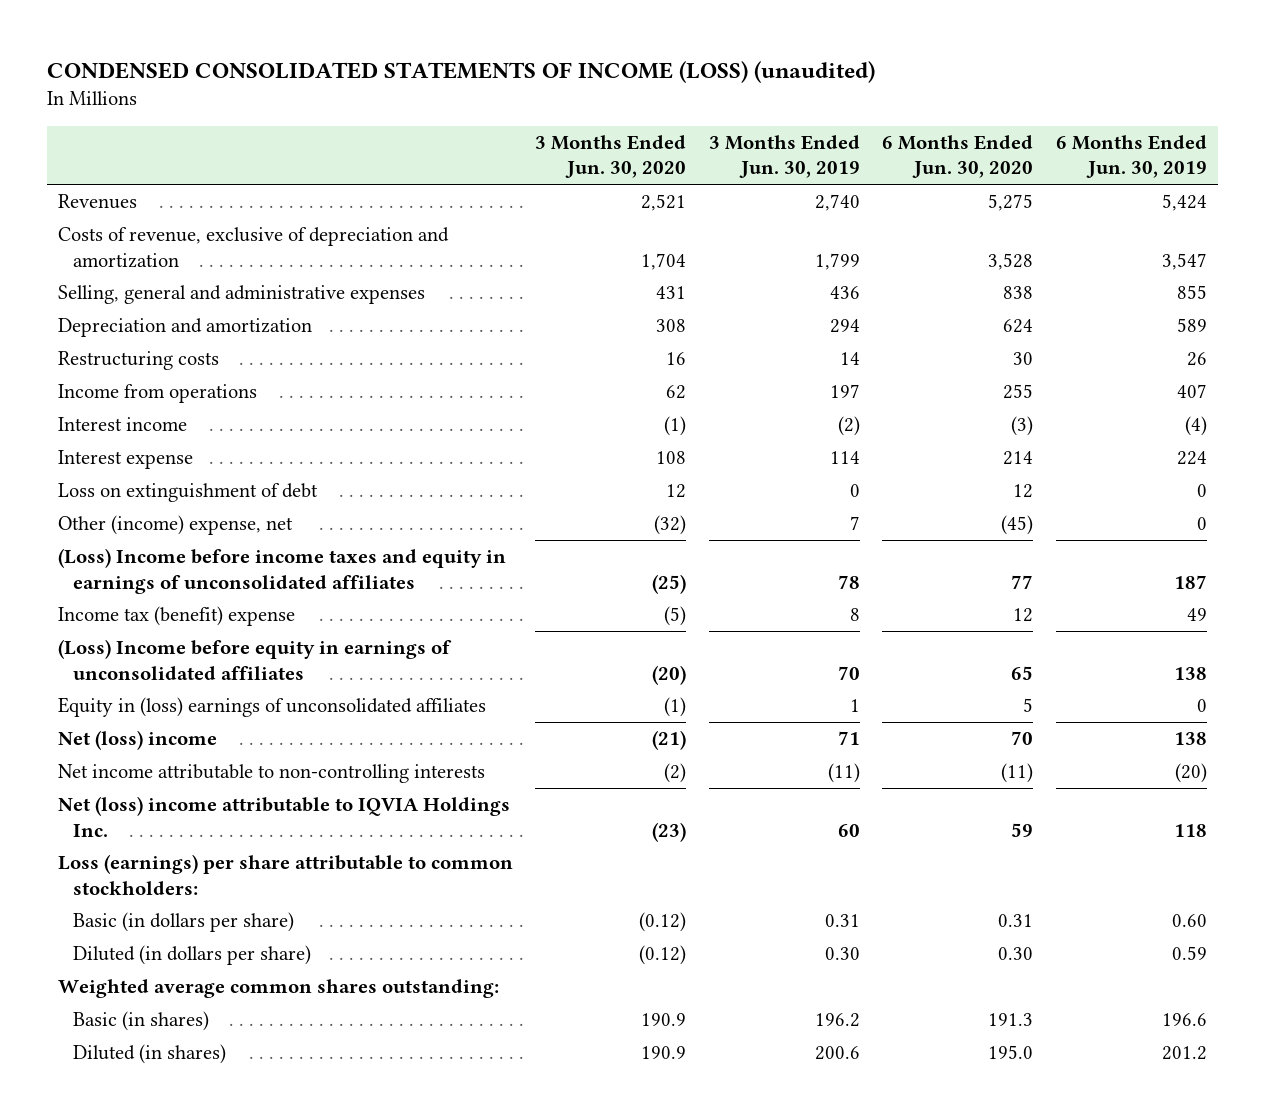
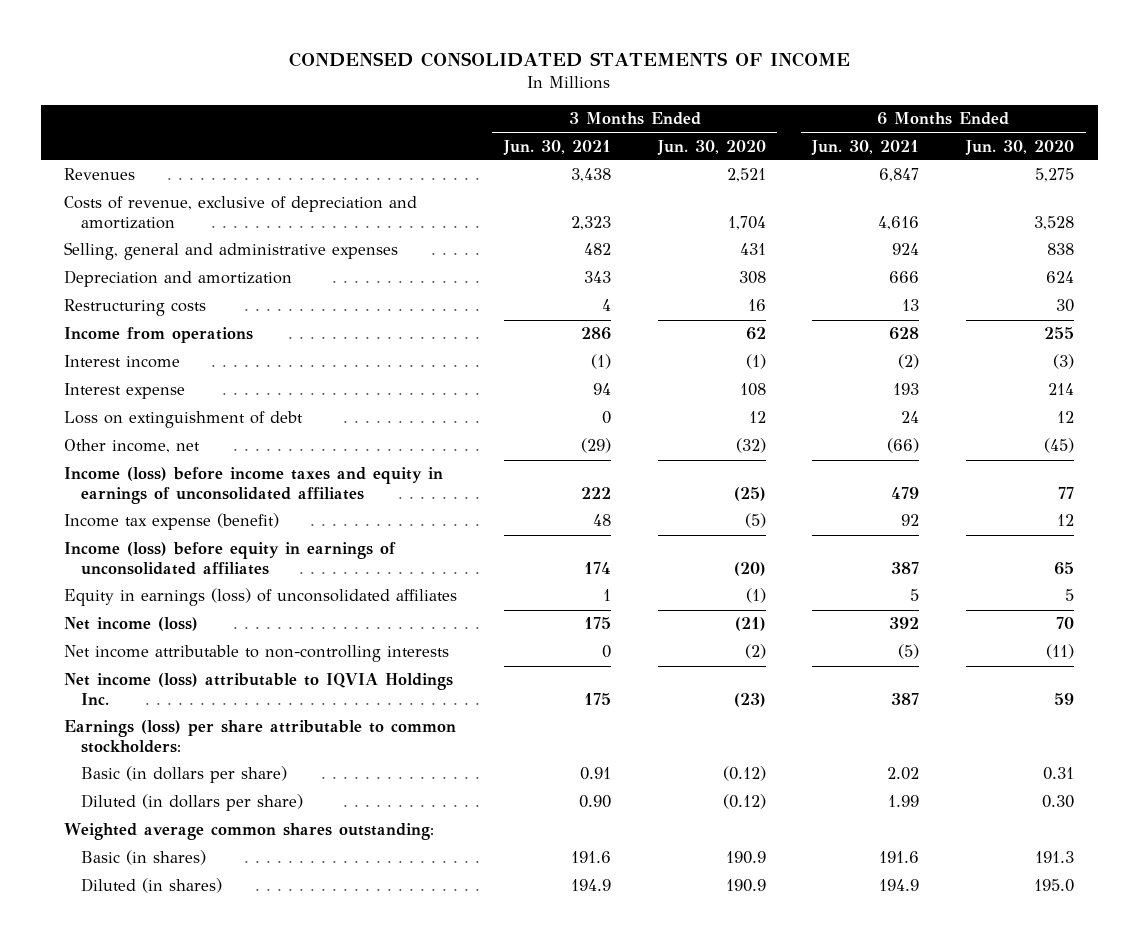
[46,61,875,84] CONDENSED CONSOLIDATED STATEMENTS OF INCOME (LOSS) (unaudited) -> [289,52,851,68] CONDENSED CONSOLIDATED STATEMENTS OF INCOME
[708,134,860,179] 3 Months Ended Jun. 30, 2019 -> none
[1055,134,1207,179] 6 Months Ended Jun. 30, 2019 -> none
none -> [502,139,611,155] Jun. 30, 2021
none -> [811,139,920,155] Jun. 30, 2021
[57,515,293,536] Other (income) expense, net -> [64,439,201,454] Other income, net
[57,548,506,594] (Loss) Income before income taxes and equity in earnings of unconsolidated affiliates -> [64,467,444,504] Income (loss) before income taxes and equity in earnings of unconsolidated affiliates
[57,606,295,627] Income tax (benefit) expense -> [64,513,280,531] Income tax expense (benefit)
[57,639,452,680] (Loss) Income before equity in earnings of unconsolidated affiliates -> [64,542,397,575] Income (loss) before equity in earnings of unconsolidated affiliates
[57,697,486,718] Equity in (loss) earnings of unconsolidated affiliates -> [64,588,458,607] Equity in earnings (loss) of unconsolidated affiliates
[57,730,217,751] Net (loss) income -> [64,617,199,632] Net income (loss)
[57,796,510,837] Net (loss) income attributable to IQVIA Holdings Inc. -> [64,673,454,705] Net income (loss) attributable to IQVIA Holdings Inc.
[57,854,513,895] Loss (earnings) per share attributable to common stockholders: -> [64,720,457,753] Earnings (loss) per share attributable to common stockholders:

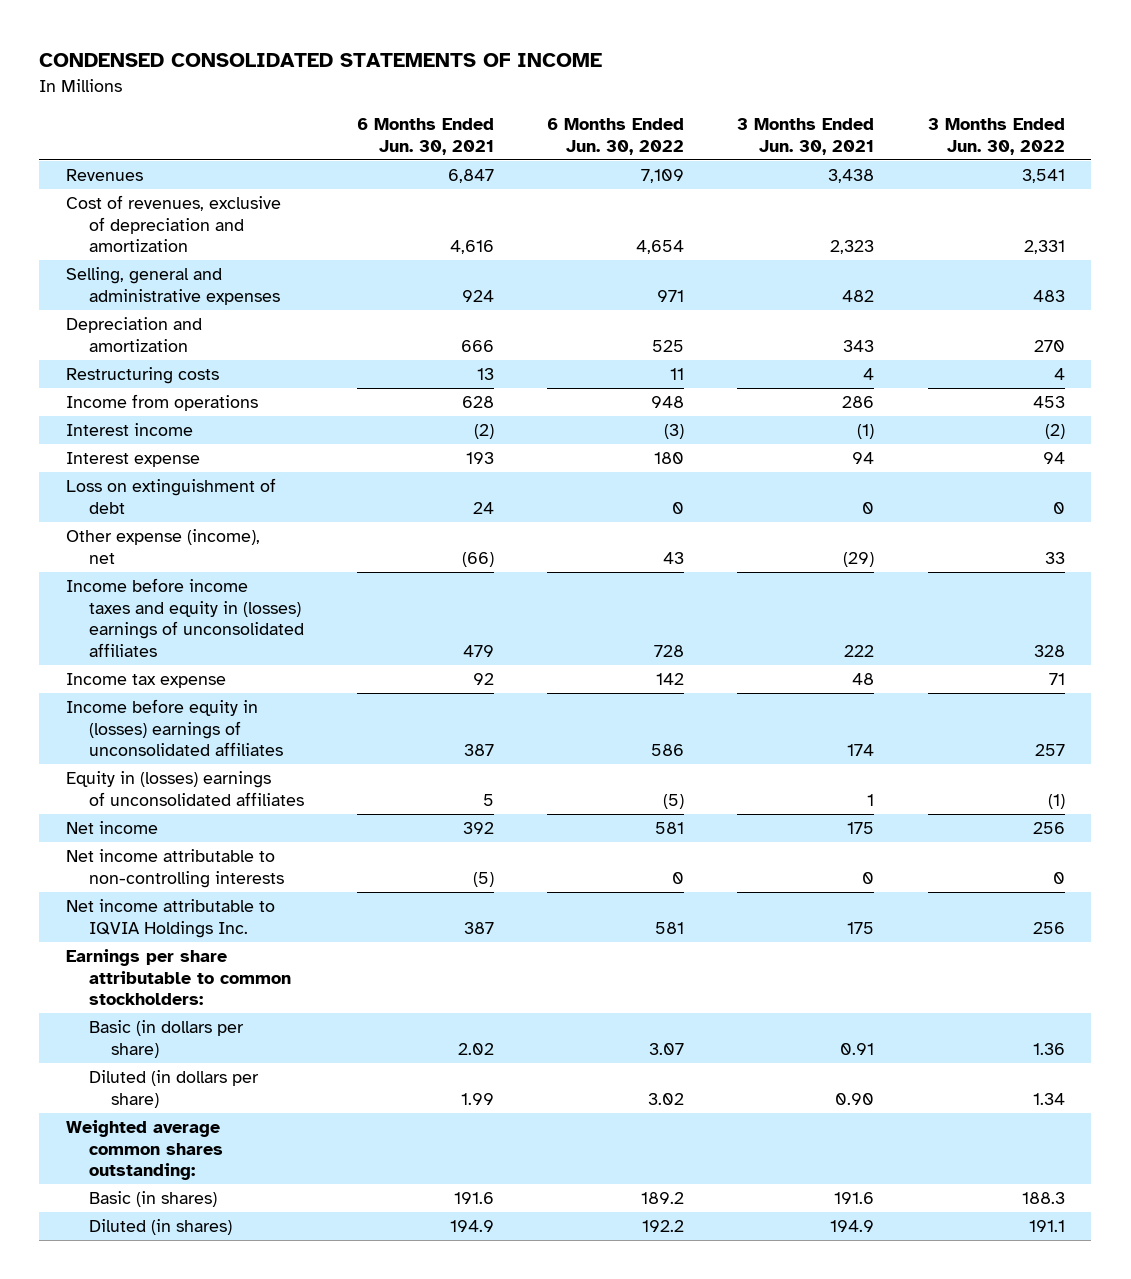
[656,139,766,155] Jun. 30, 2020 -> none
[965,139,1075,155] Jun. 30, 2020 -> none
none -> [547,118,685,155] 6 Months Ended Jun. 30, 2022
none -> [927,118,1065,155] 3 Months Ended Jun. 30, 2022
[64,196,418,229] Costs of revenue, exclusive of depreciation and amortization -> [65,195,281,253] Cost of revenues, exclusive of depreciation and amortization
[64,439,201,454] Other income, net -> [65,529,260,564] Other expense (income), net
[64,467,444,504] Income (loss) before income taxes and equity in earnings of unconsolidated affiliates -> [65,578,304,657] Income before income taxes and equity in (losses) earnings of unconsolidated affiliates
[64,513,280,531] Income tax expense (benefit) -> [65,673,226,689] Income tax expense
[64,542,397,575] Income (loss) before equity in earnings of unconsolidated affiliates -> [65,699,283,757] Income before equity in (losses) earnings of unconsolidated affiliates
[64,588,458,607] Equity in earnings (loss) of unconsolidated affiliates -> [65,771,304,806] Equity in (losses) earnings of unconsolidated affiliates
[64,617,199,632] Net income (loss) -> [65,821,158,835] Net income
[64,673,454,705] Net income (loss) attributable to IQVIA Holdings Inc. -> [65,899,275,938] Net income attributable to IQVIA Holdings Inc.
[64,720,457,753] Earnings (loss) per share attributable to common stockholders: -> [65,949,291,1006] Earnings per share attributable to common stockholders:

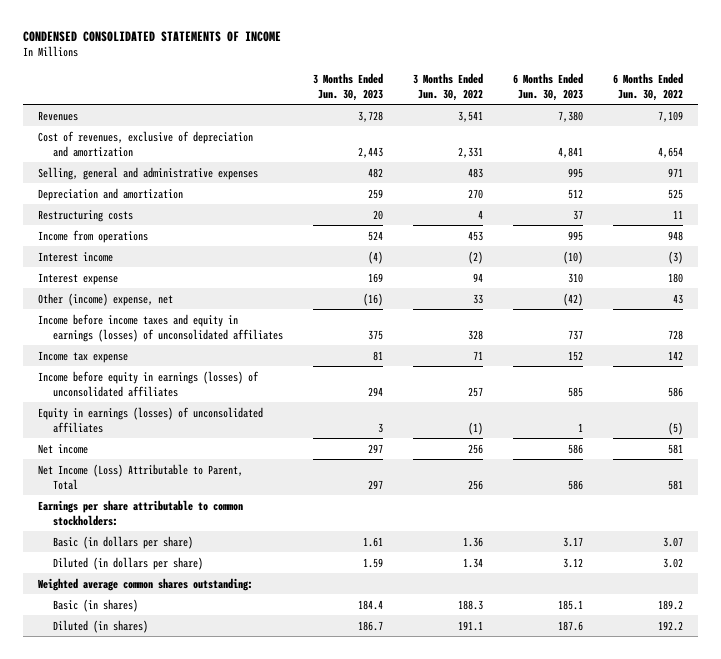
[356,118,494,155] 6 Months Ended Jun. 30, 2021 -> none
[737,118,875,155] 3 Months Ended Jun. 30, 2021 -> none
none -> [312,72,383,101] 3 Months Ended Jun. 30, 2023
none -> [512,72,583,101] 6 Months Ended Jun. 30, 2023
[65,478,276,514] Loss on extinguishment of debt -> none
[65,529,260,564] Other expense (income), net -> [37,292,173,306] Other (income) expense, net
[65,578,304,657] Income before income taxes and equity in (losses) earnings of unconsolidated affiliates -> [37,313,283,342] Income before income taxes and equity in earnings (losses) of unconsolidated affiliates
[65,699,283,757] Income before equity in (losses) earnings of unconsolidated affiliates -> [37,370,259,397] Income before equity in earnings (losses) of unconsolidated affiliates
[65,771,304,806] Equity in (losses) earnings of unconsolidated affiliates -> [37,406,263,433] Equity in earnings (losses) of unconsolidated affiliates
[65,849,284,888] Net income attributable to non-controlling interests -> none
[65,899,275,938] Net income attributable to IQVIA Holdings Inc. -> [37,463,243,490] Net Income (Loss) Attributable to Parent, Total

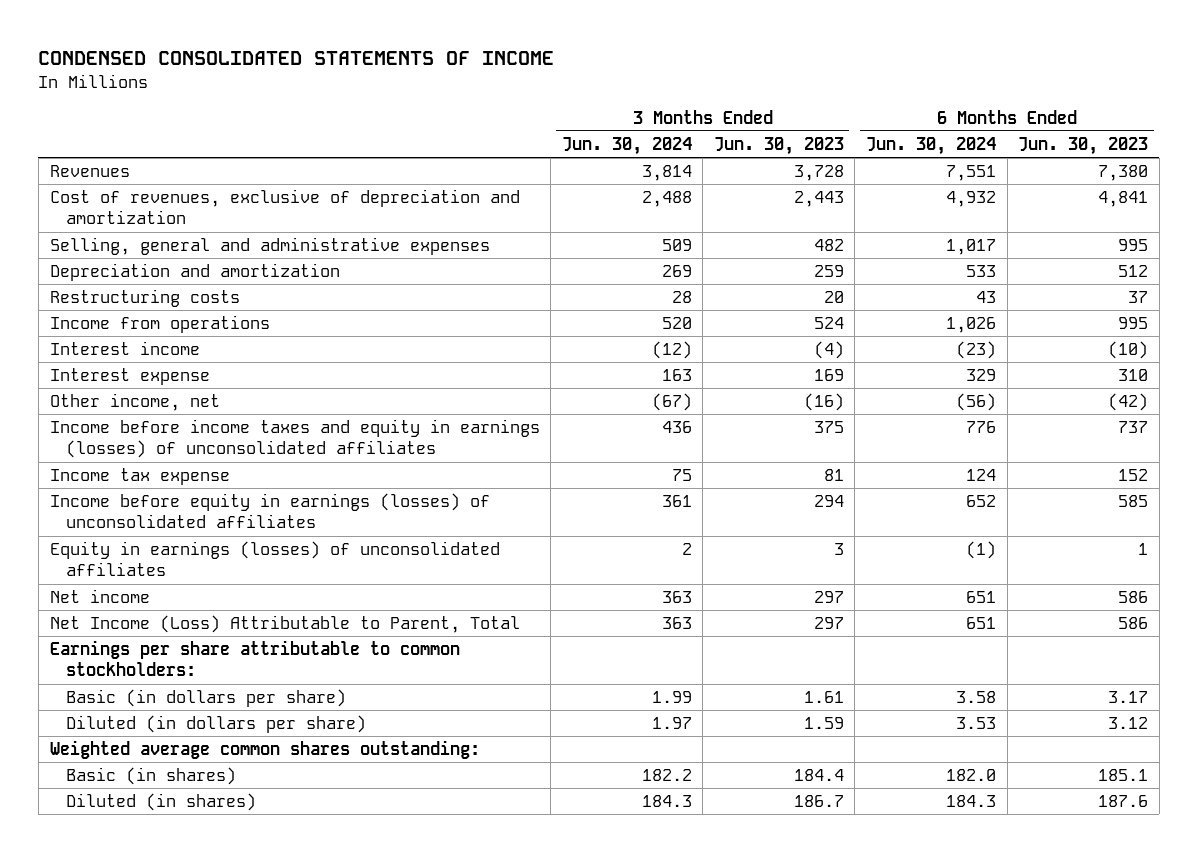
[412,72,483,101] 3 Months Ended Jun. 30, 2022 -> none
[612,72,683,101] 6 Months Ended Jun. 30, 2022 -> none
none -> [561,136,692,155] Jun. 30, 2024
none -> [865,136,996,155] Jun. 30, 2024
[37,292,173,306] Other (income) expense, net -> [49,393,220,412] Other income, net

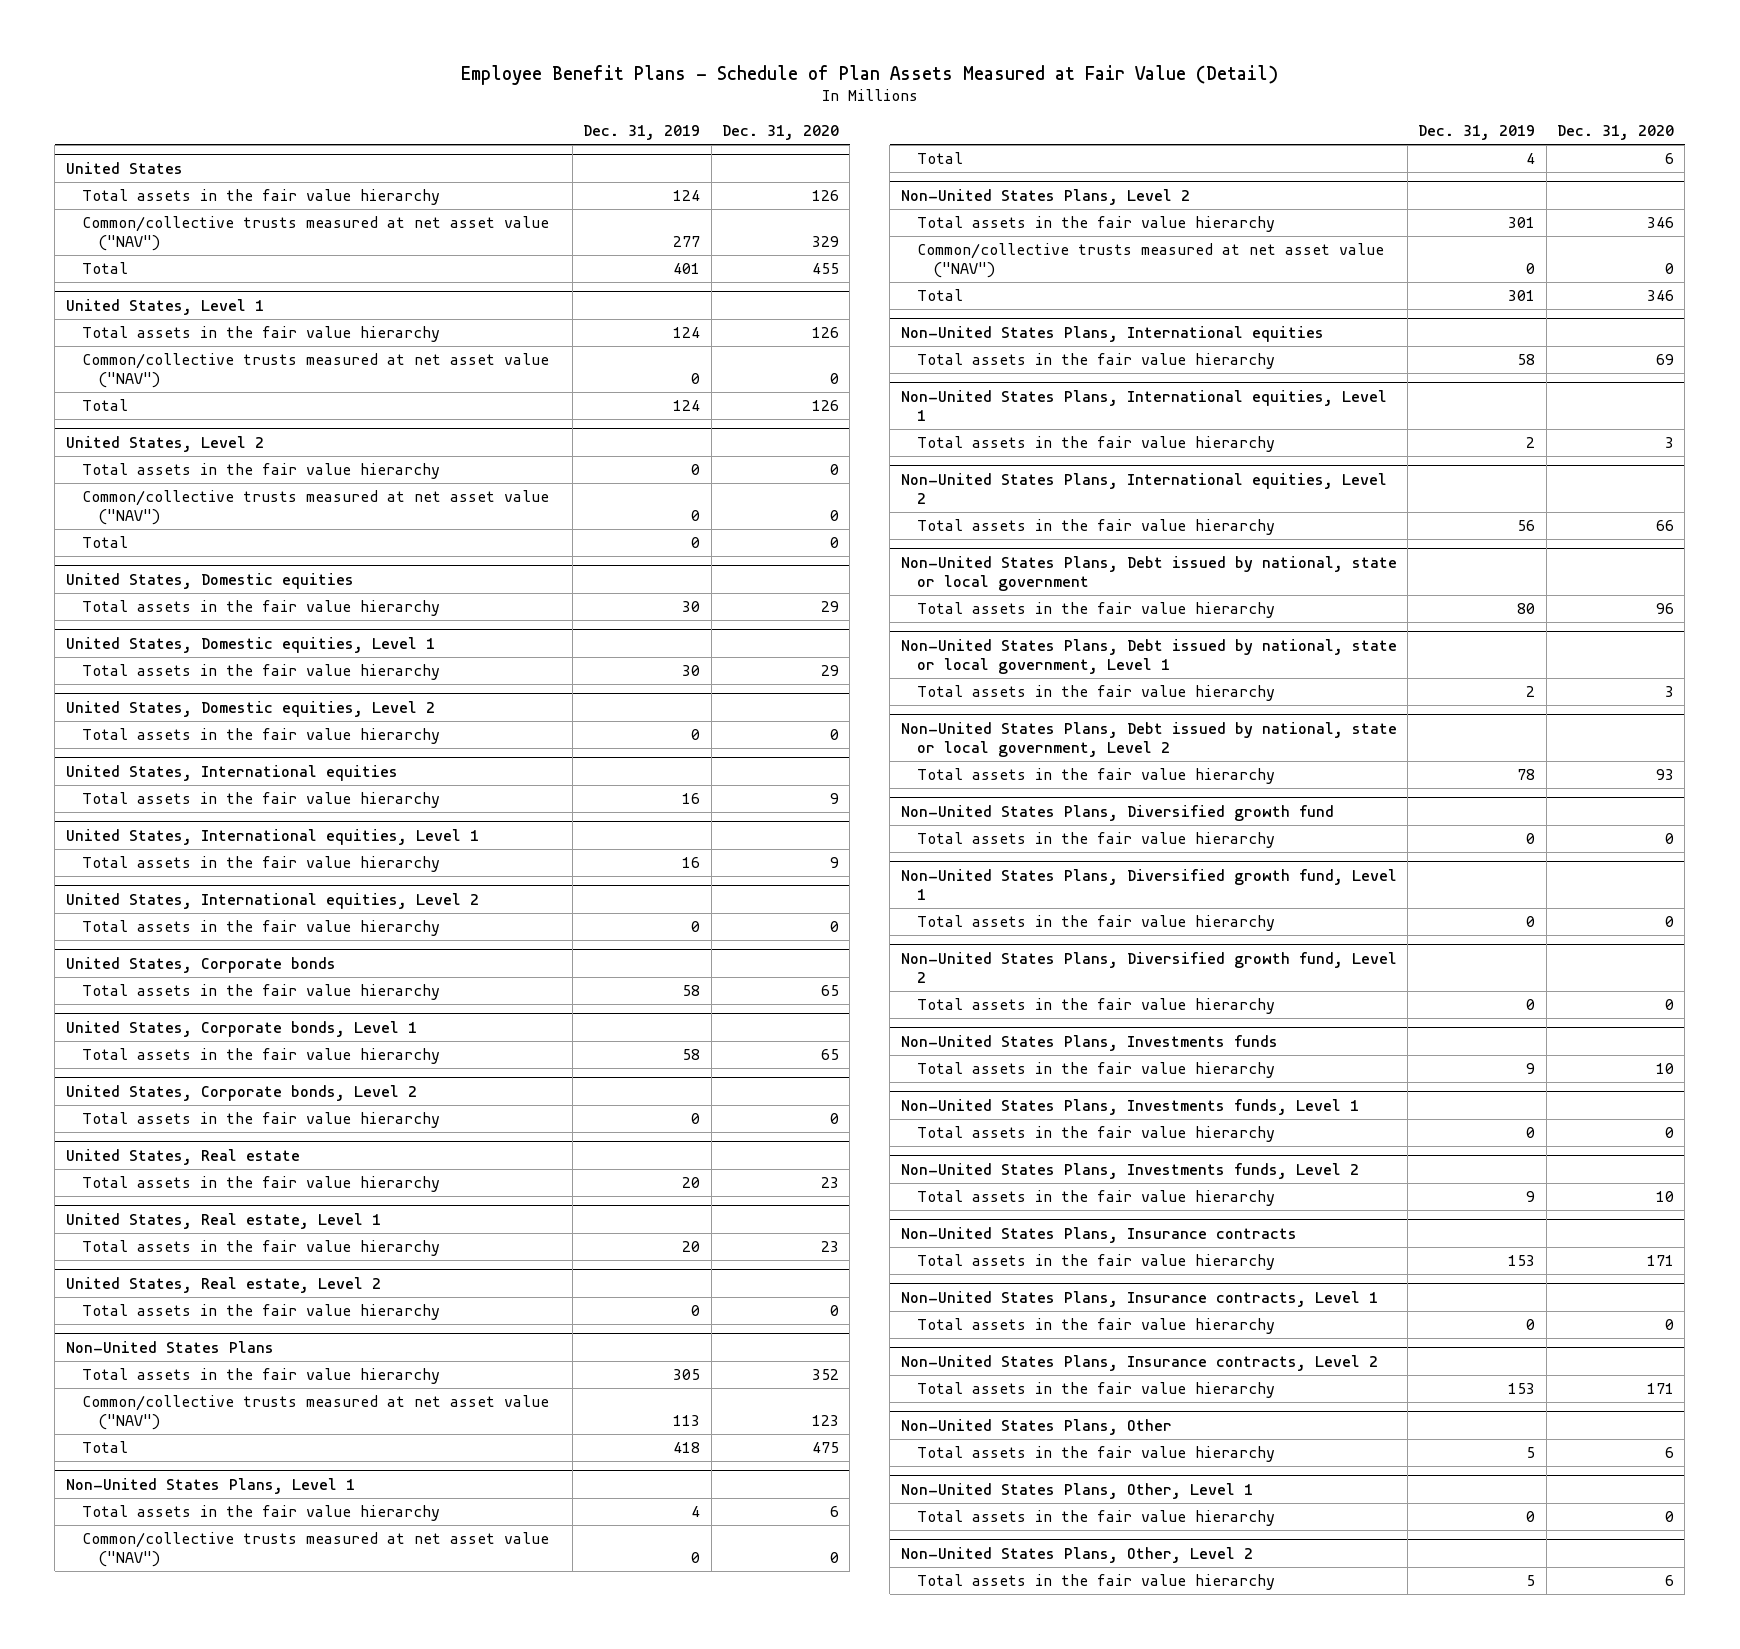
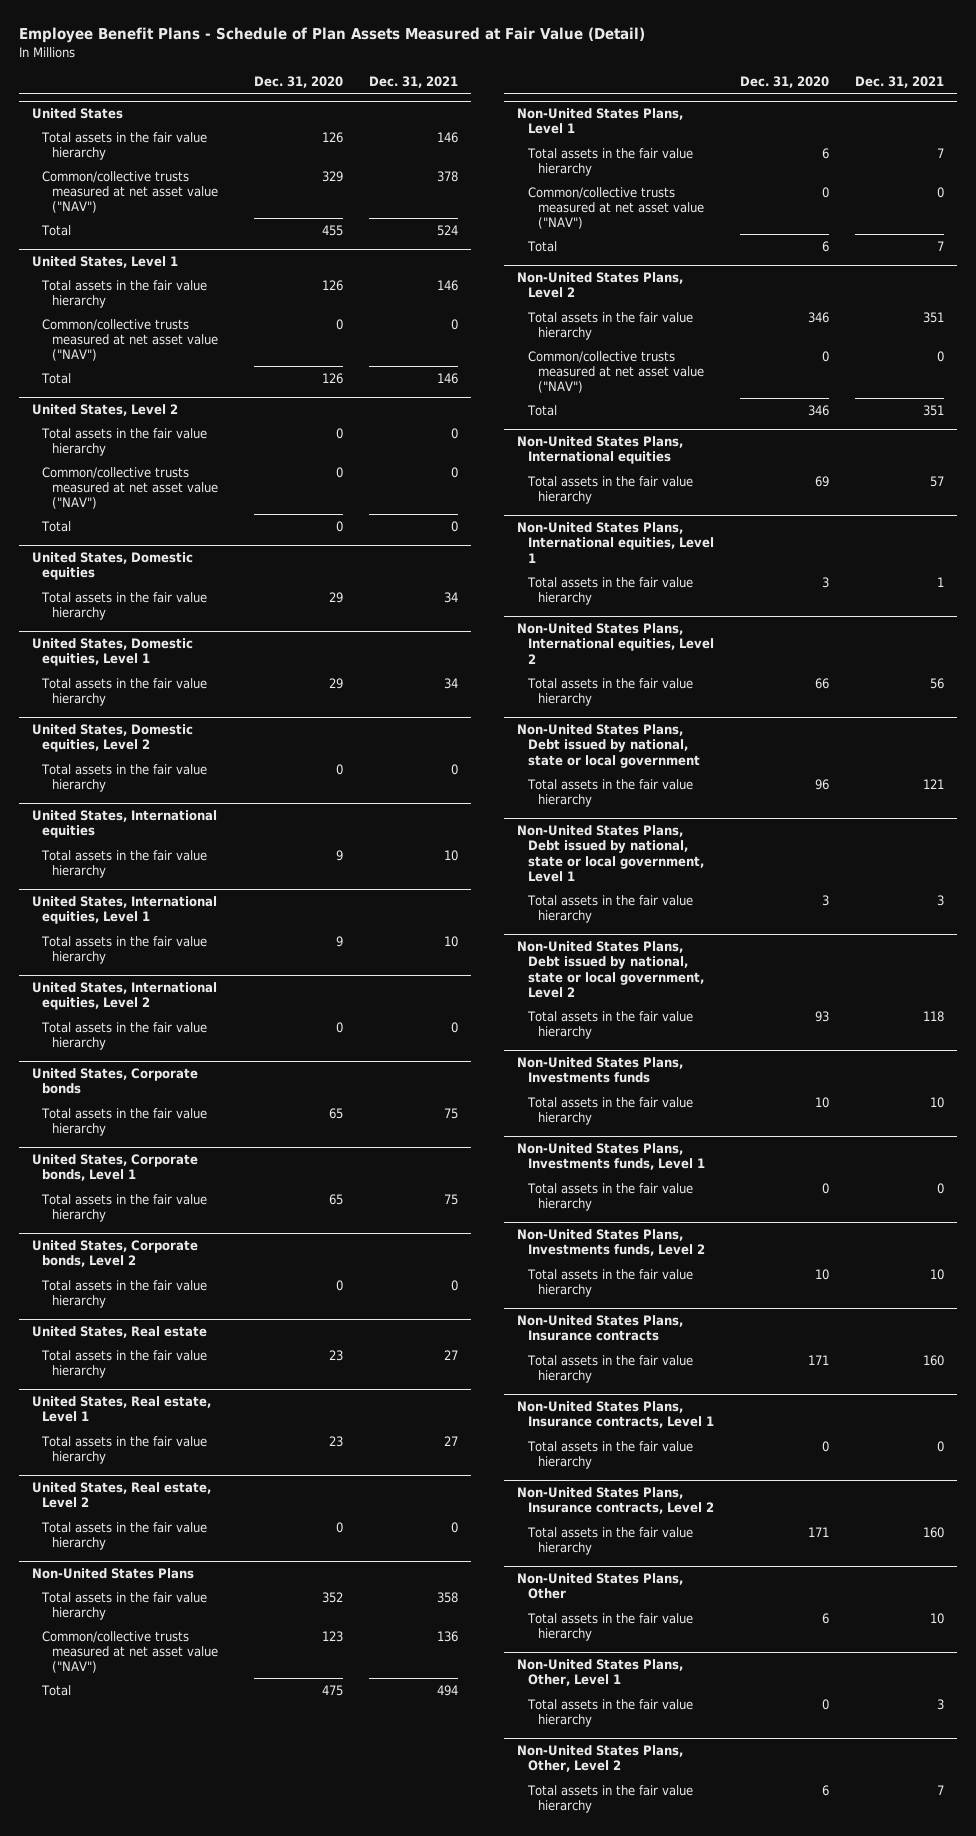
[583,125,701,141] Dec. 31, 2019 -> none
none -> [369,76,459,89] Dec. 31, 2021
[900,804,1334,821] Non-United States Plans, Diversified growth fund -> none
[916,832,1275,849] Total assets in the fair value hierarchy -> none
[900,868,1397,901] Non-United States Plans, Diversified growth fund, Level 1 -> none
[916,915,1275,932] Total assets in the fair value hierarchy -> none
[900,951,1397,984] Non-United States Plans, Diversified growth fund, Level 2 -> none
[916,998,1275,1015] Total assets in the fair value hierarchy -> none

